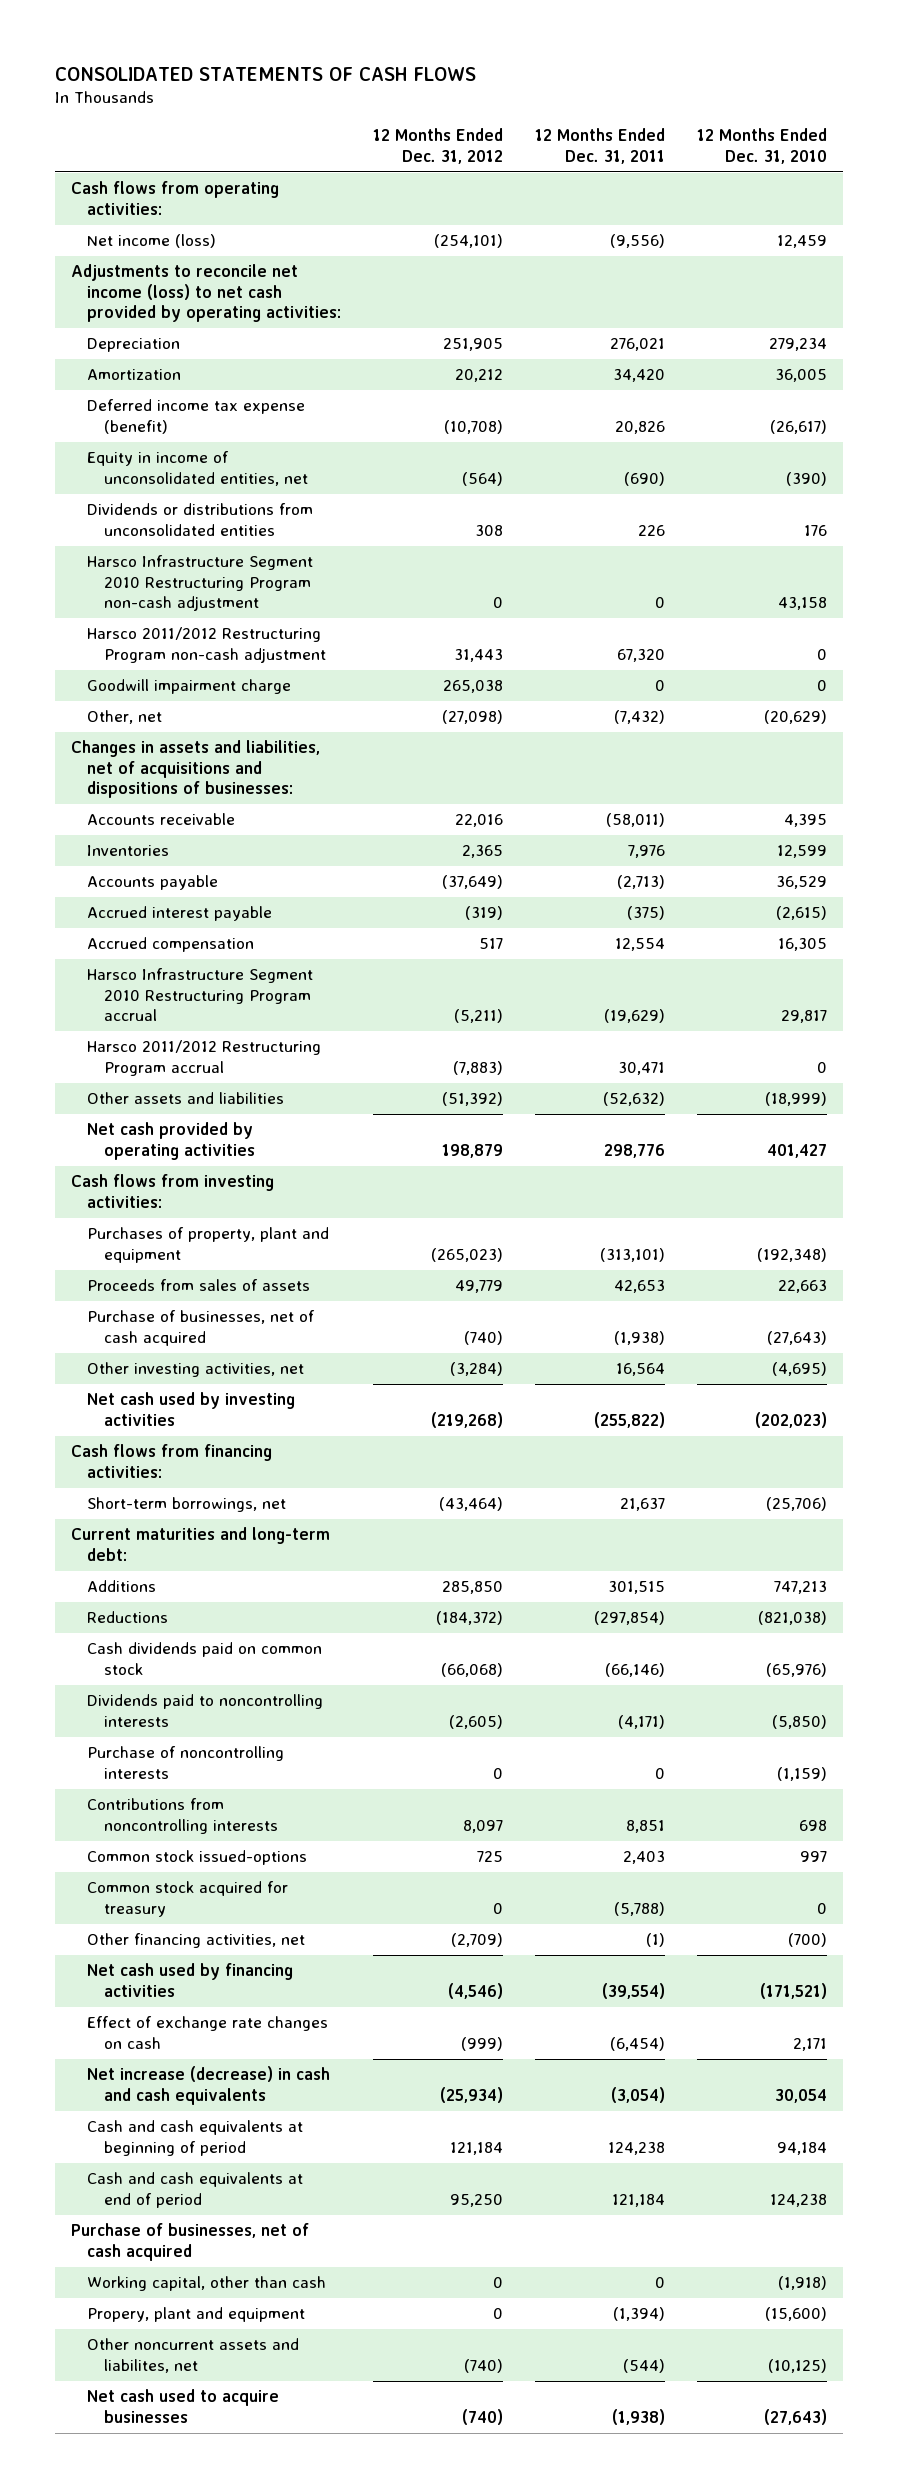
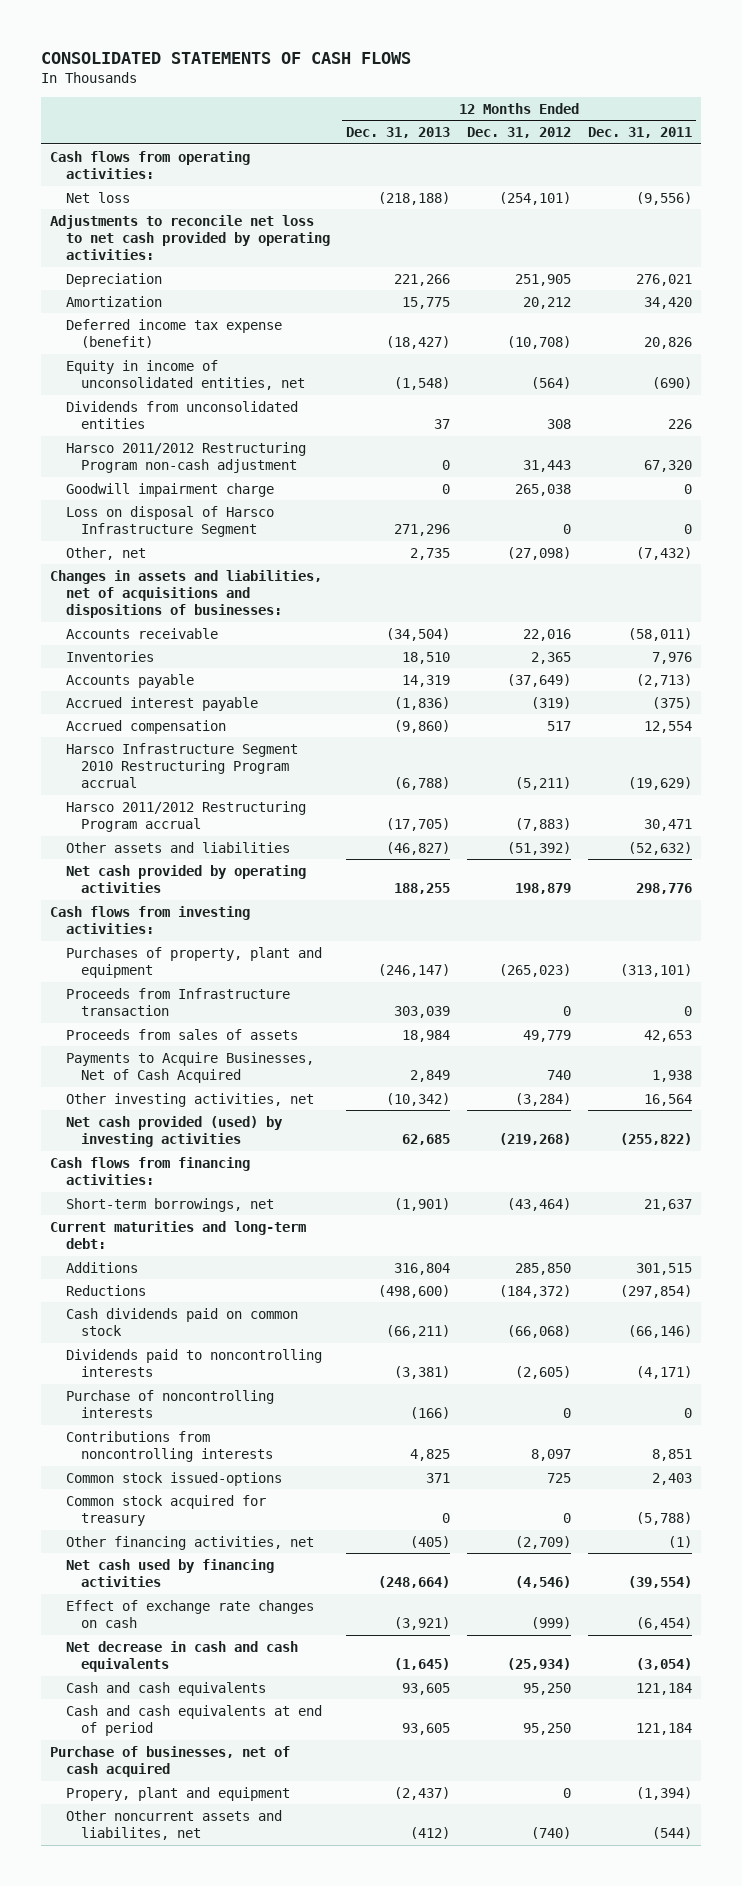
[696,128,827,165] 12 Months Ended Dec. 31, 2010 -> none
none -> [346,127,451,139] Dec. 31, 2013
[87,234,217,249] Net income (loss) -> [65,191,130,203] Net loss
[70,264,342,323] Adjustments to reconcile net income (loss) to net cash provided by operating activities: -> [49,214,330,261] Adjustments to reconcile net loss to net cash provided by operating activities:
[87,555,314,612] Harsco Infrastructure Segment 2010 Restructuring Program non-cash adjustment -> none
[87,503,314,536] Dividends or distributions from unconsolidated entities -> [65,400,298,430] Dividends from unconsolidated entities
none -> [65,505,274,538] Loss on disposal of Harsco Infrastructure Segment
none -> [65,987,290,1017] Proceeds from Infrastructure transaction
[87,1310,316,1346] Purchase of businesses, net of cash acquired -> [65,1051,314,1084] Payments to Acquire Businesses, Net of Cash Acquired
[464,1330,504,1345] (740) -> [547,1070,572,1081] 740
[613,1330,665,1345] (1,938) -> [652,1070,693,1083] 1,938
[87,1392,296,1426] Net cash used by investing activities -> [65,1115,283,1148] Net cash provided (used) by investing activities
[87,2066,331,2105] Net increase (decrease) in cash and cash equivalents -> [65,1640,298,1673] Net decrease in cash and cash equivalents
[87,2120,304,2156] Cash and cash equivalents at beginning of period -> [65,1681,266,1696] Cash and cash equivalents
[450,2141,504,2155] 121,184 -> [523,1682,572,1695] 95,250
[607,2141,665,2155] 124,238 -> [636,1682,693,1695] 121,184
[87,2276,327,2292] Working capital, other than cash -> none
[87,2389,280,2423] Net cash used to acquire businesses -> none

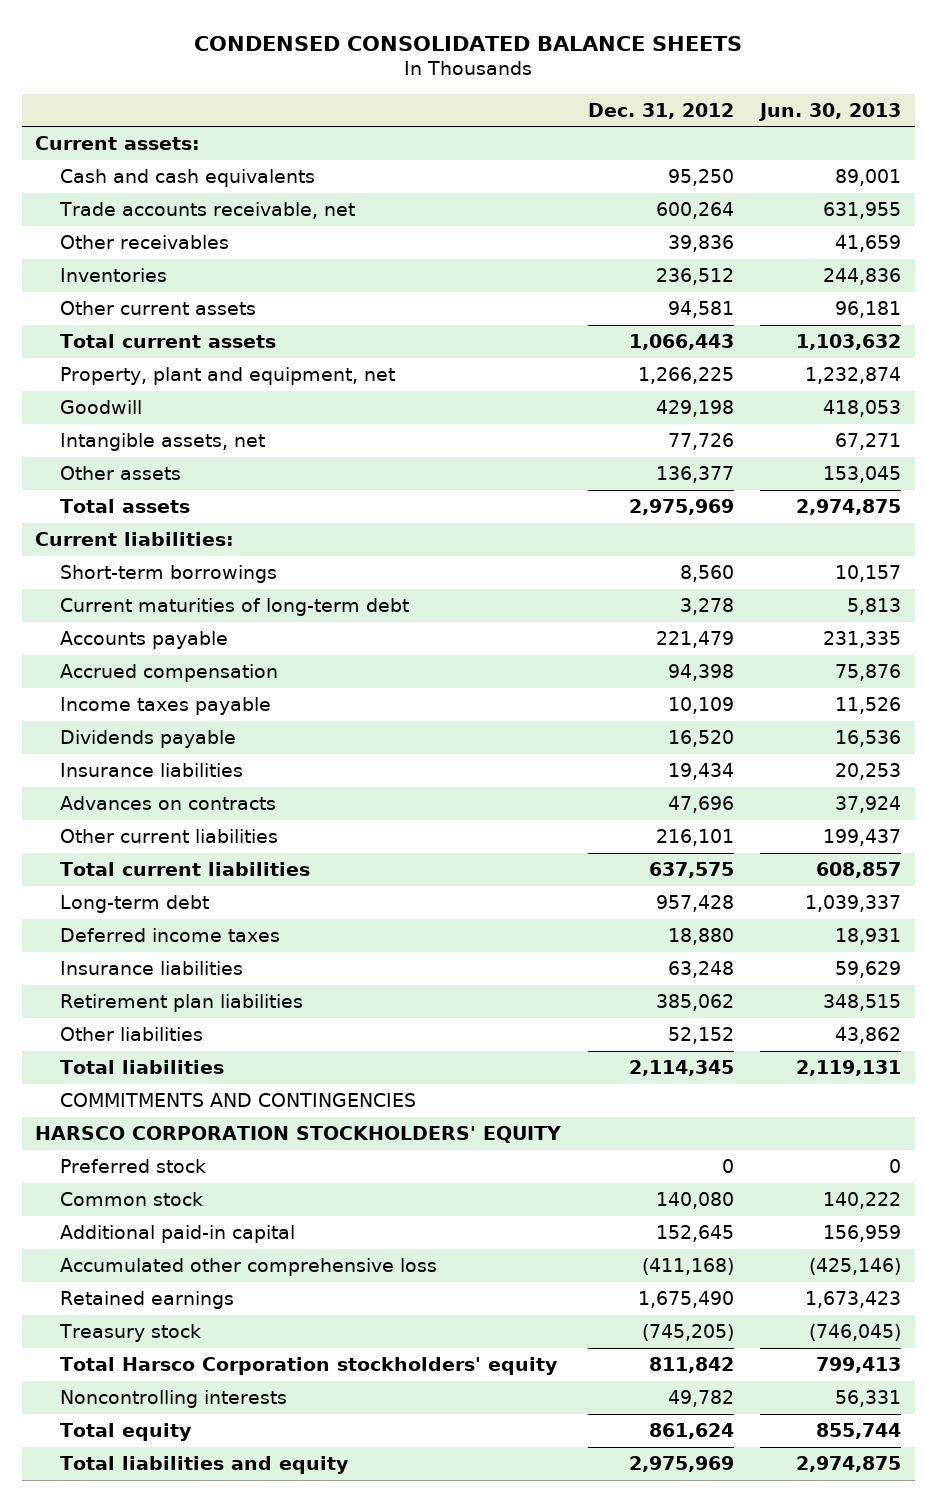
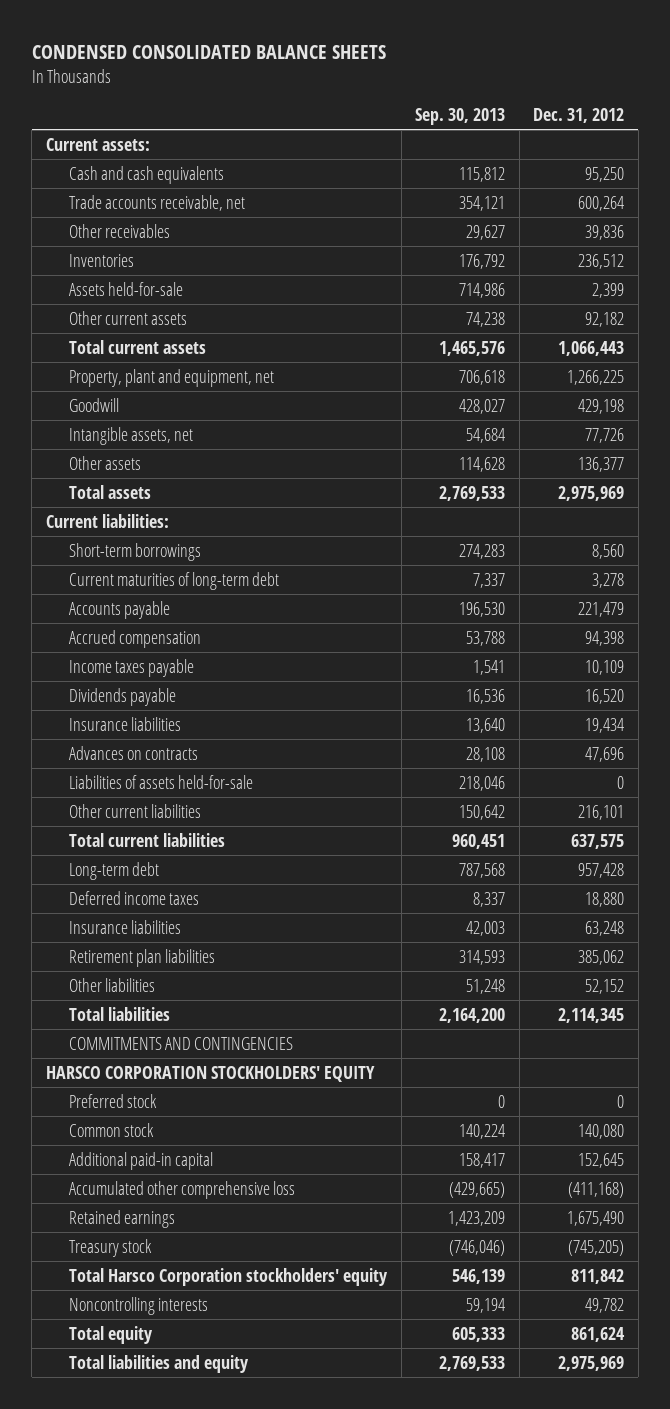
[758,102,902,121] Jun. 30, 2013 -> none
none -> [415,108,506,126] Sep. 30, 2013
none -> [69,281,184,296] Assets held-for-sale
[667,300,734,318] 94,581 -> [585,311,625,327] 92,182
none -> [69,774,254,789] Liabilities of assets held-for-sale

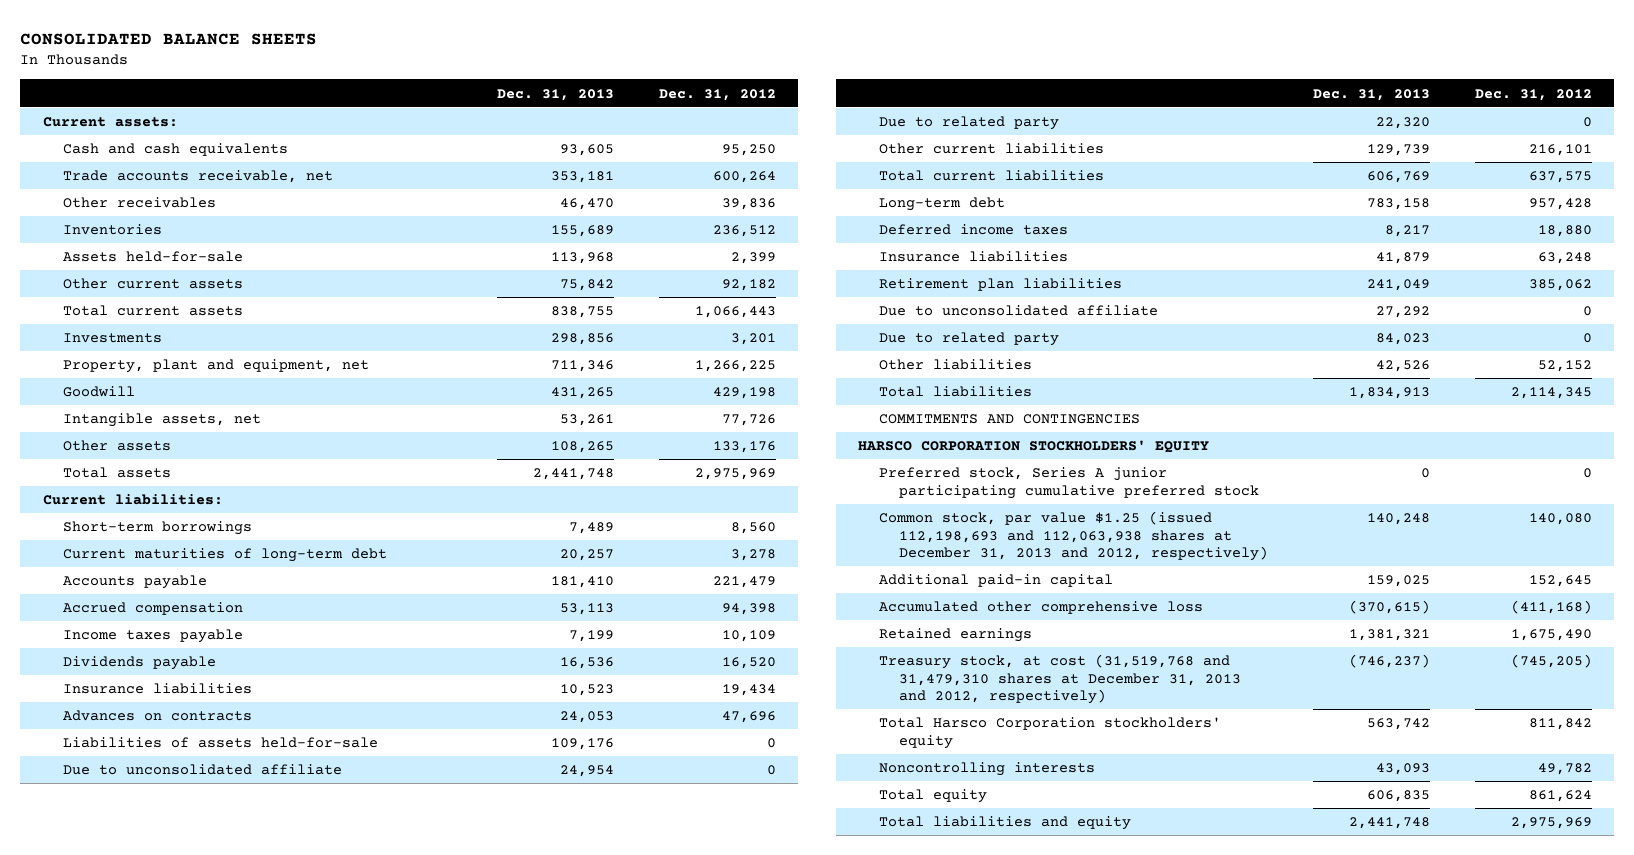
[31,44,386,59] CONDENSED CONSOLIDATED BALANCE SHEETS -> [20,32,318,45] CONSOLIDATED BALANCE SHEETS
[415,108,506,126] Sep. 30, 2013 -> none
none -> [497,88,615,101] Dec. 31, 2013
none -> [63,333,163,344] Investments
[578,456,625,472] 136,377 -> [712,441,776,454] 133,176
none -> [63,764,343,776] Due to unconsolidated affiliate
none -> [878,116,1059,131] Due to related party
none -> [878,305,1158,317] Due to unconsolidated affiliate
none -> [878,332,1059,347] Due to related party
[69,1093,158,1108] Preferred stock -> [878,467,1260,499] Preferred stock, Series A junior participating cumulative preferred stock
[69,1122,155,1137] Common stock -> [878,511,1269,562] Common stock, par value $1.25 (issued 112,198,693 and 112,063,938 shares at December 31, 2013 and 2012, respectively)
[69,1238,153,1257] Treasury stock -> [878,654,1242,705] Treasury stock, at cost (31,519,768 and 31,479,310 shares at December 31, 2013 and 2012, respectively)

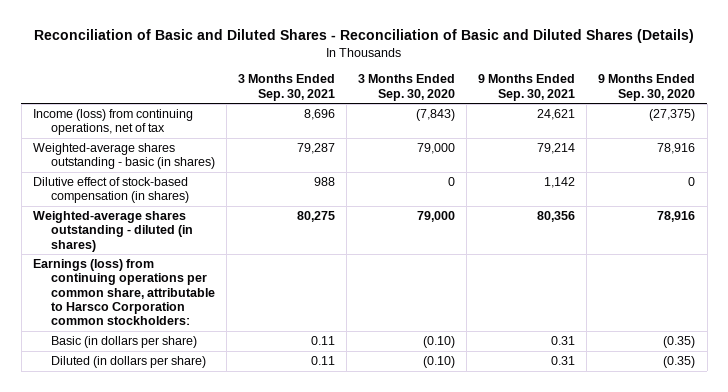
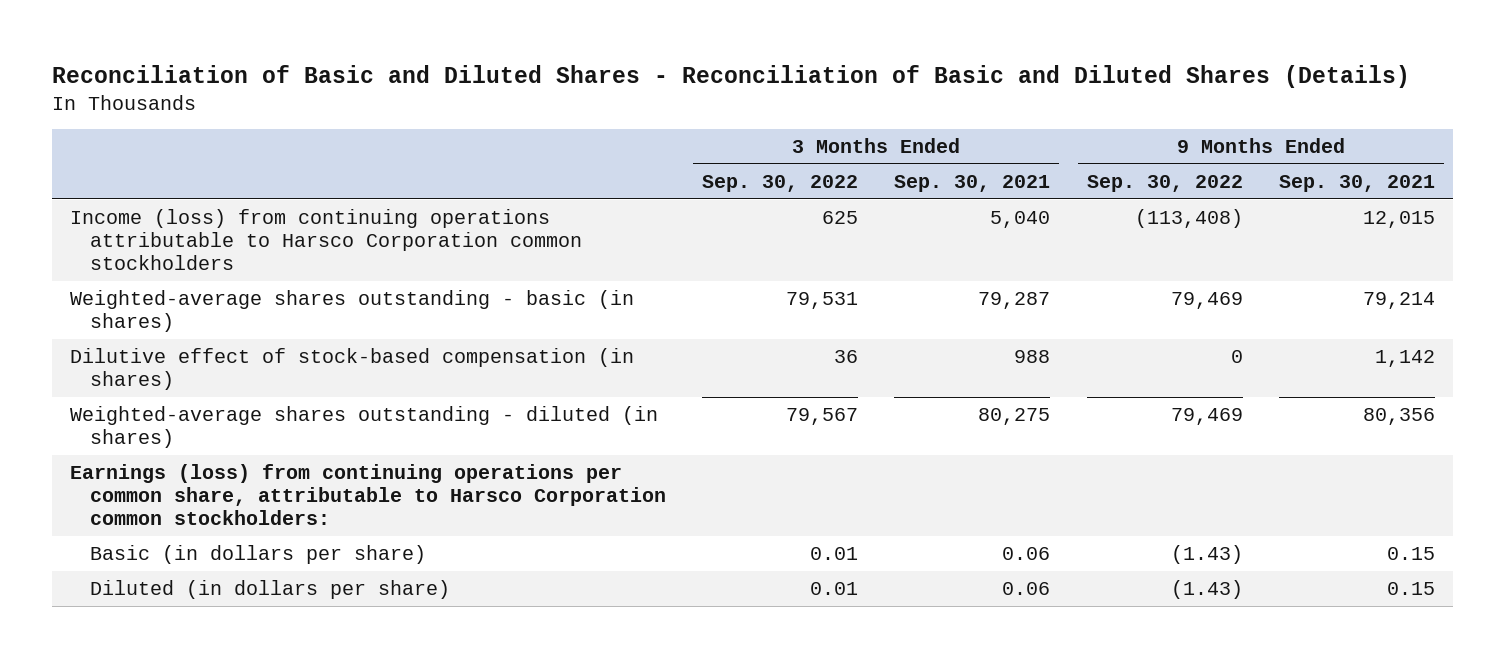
[358,74,456,101] 3 Months Ended Sep. 30, 2020 -> none
[598,74,696,101] 9 Months Ended Sep. 30, 2020 -> none
none -> [701,174,858,192] Sep. 30, 2022
none -> [1086,174,1243,192] Sep. 30, 2022
[32,109,193,136] Income (loss) from continuing operations, net of tax -> [70,208,582,270] Income (loss) from continuing operations attributable to Harsco Corporation common stockholders
[303,109,335,121] 8,696 -> [990,210,1051,228] 5,040
[537,109,576,121] 24,621 -> [1362,210,1435,228] 12,015
[310,336,335,346] 0.11 -> [1002,546,1051,560] 0.06
[551,336,576,346] 0.31 -> [1386,546,1435,560] 0.15
[310,356,335,366] 0.11 -> [1002,581,1051,595] 0.06
[551,356,576,366] 0.31 -> [1386,581,1435,595] 0.15

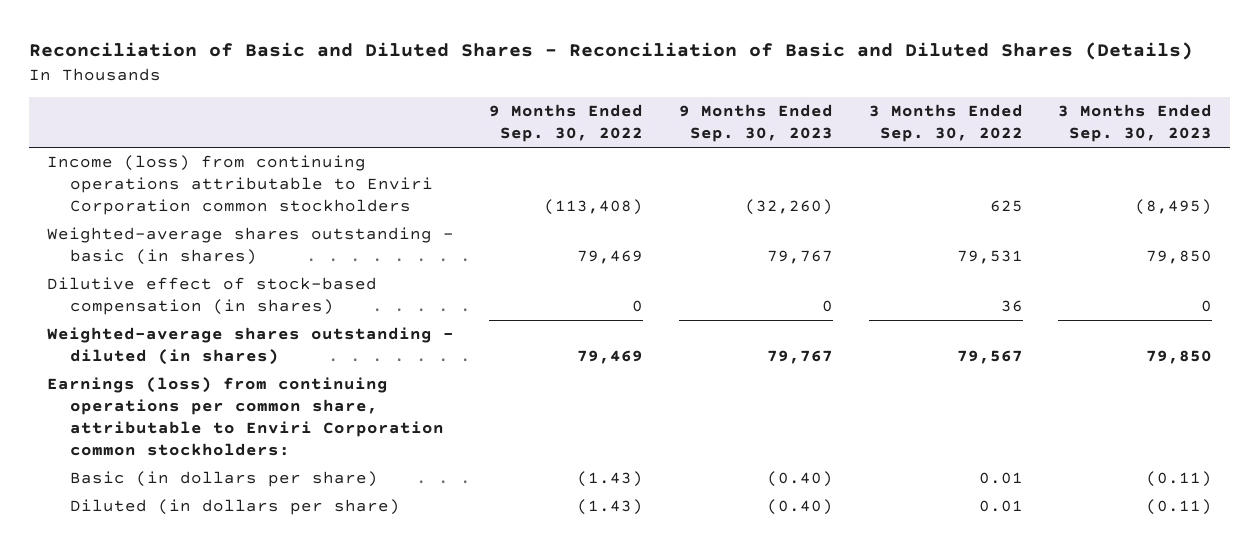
[894,174,1051,192] Sep. 30, 2021 -> none
[1278,174,1435,192] Sep. 30, 2021 -> none
none -> [678,104,833,143] 9 Months Ended Sep. 30, 2023
none -> [1058,104,1213,143] 3 Months Ended Sep. 30, 2023
[70,208,582,270] Income (loss) from continuing operations attributable to Harsco Corporation common stockholders -> [46,155,434,215] Income (loss) from continuing operations attributable to Enviri Corporation common stockholders
[70,463,666,525] Earnings (loss) from continuing operations per common share, attributable to Harsco Corporation common stockholders: -> [46,377,445,456] Earnings (loss) from continuing operations per common share, attributable to Enviri Corporation common stockholders:

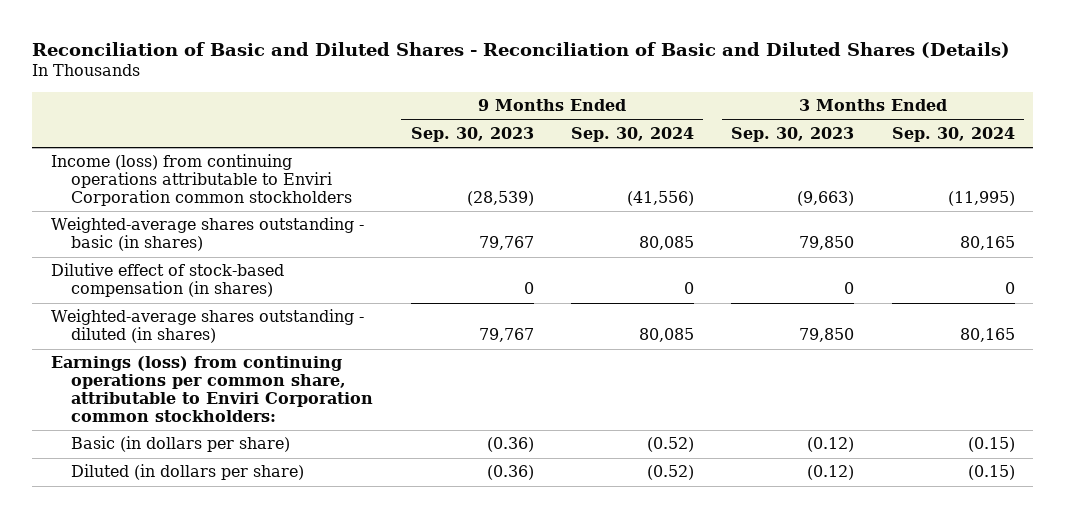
[489,104,644,143] 9 Months Ended Sep. 30, 2022 -> none
[868,104,1023,143] 3 Months Ended Sep. 30, 2022 -> none
none -> [571,127,695,143] Sep. 30, 2024
none -> [891,127,1015,143] Sep. 30, 2024
[744,198,833,215] (32,260) -> [466,190,534,206] (28,539)
[1135,198,1213,215] (8,495) -> [797,190,855,206] (9,663)
[766,471,833,488] (0.40) -> [486,437,534,453] (0.36)
[1146,471,1213,488] (0.11) -> [807,437,855,453] (0.12)
[766,499,833,516] (0.40) -> [486,465,534,481] (0.36)
[1146,499,1213,516] (0.11) -> [807,465,855,481] (0.12)

